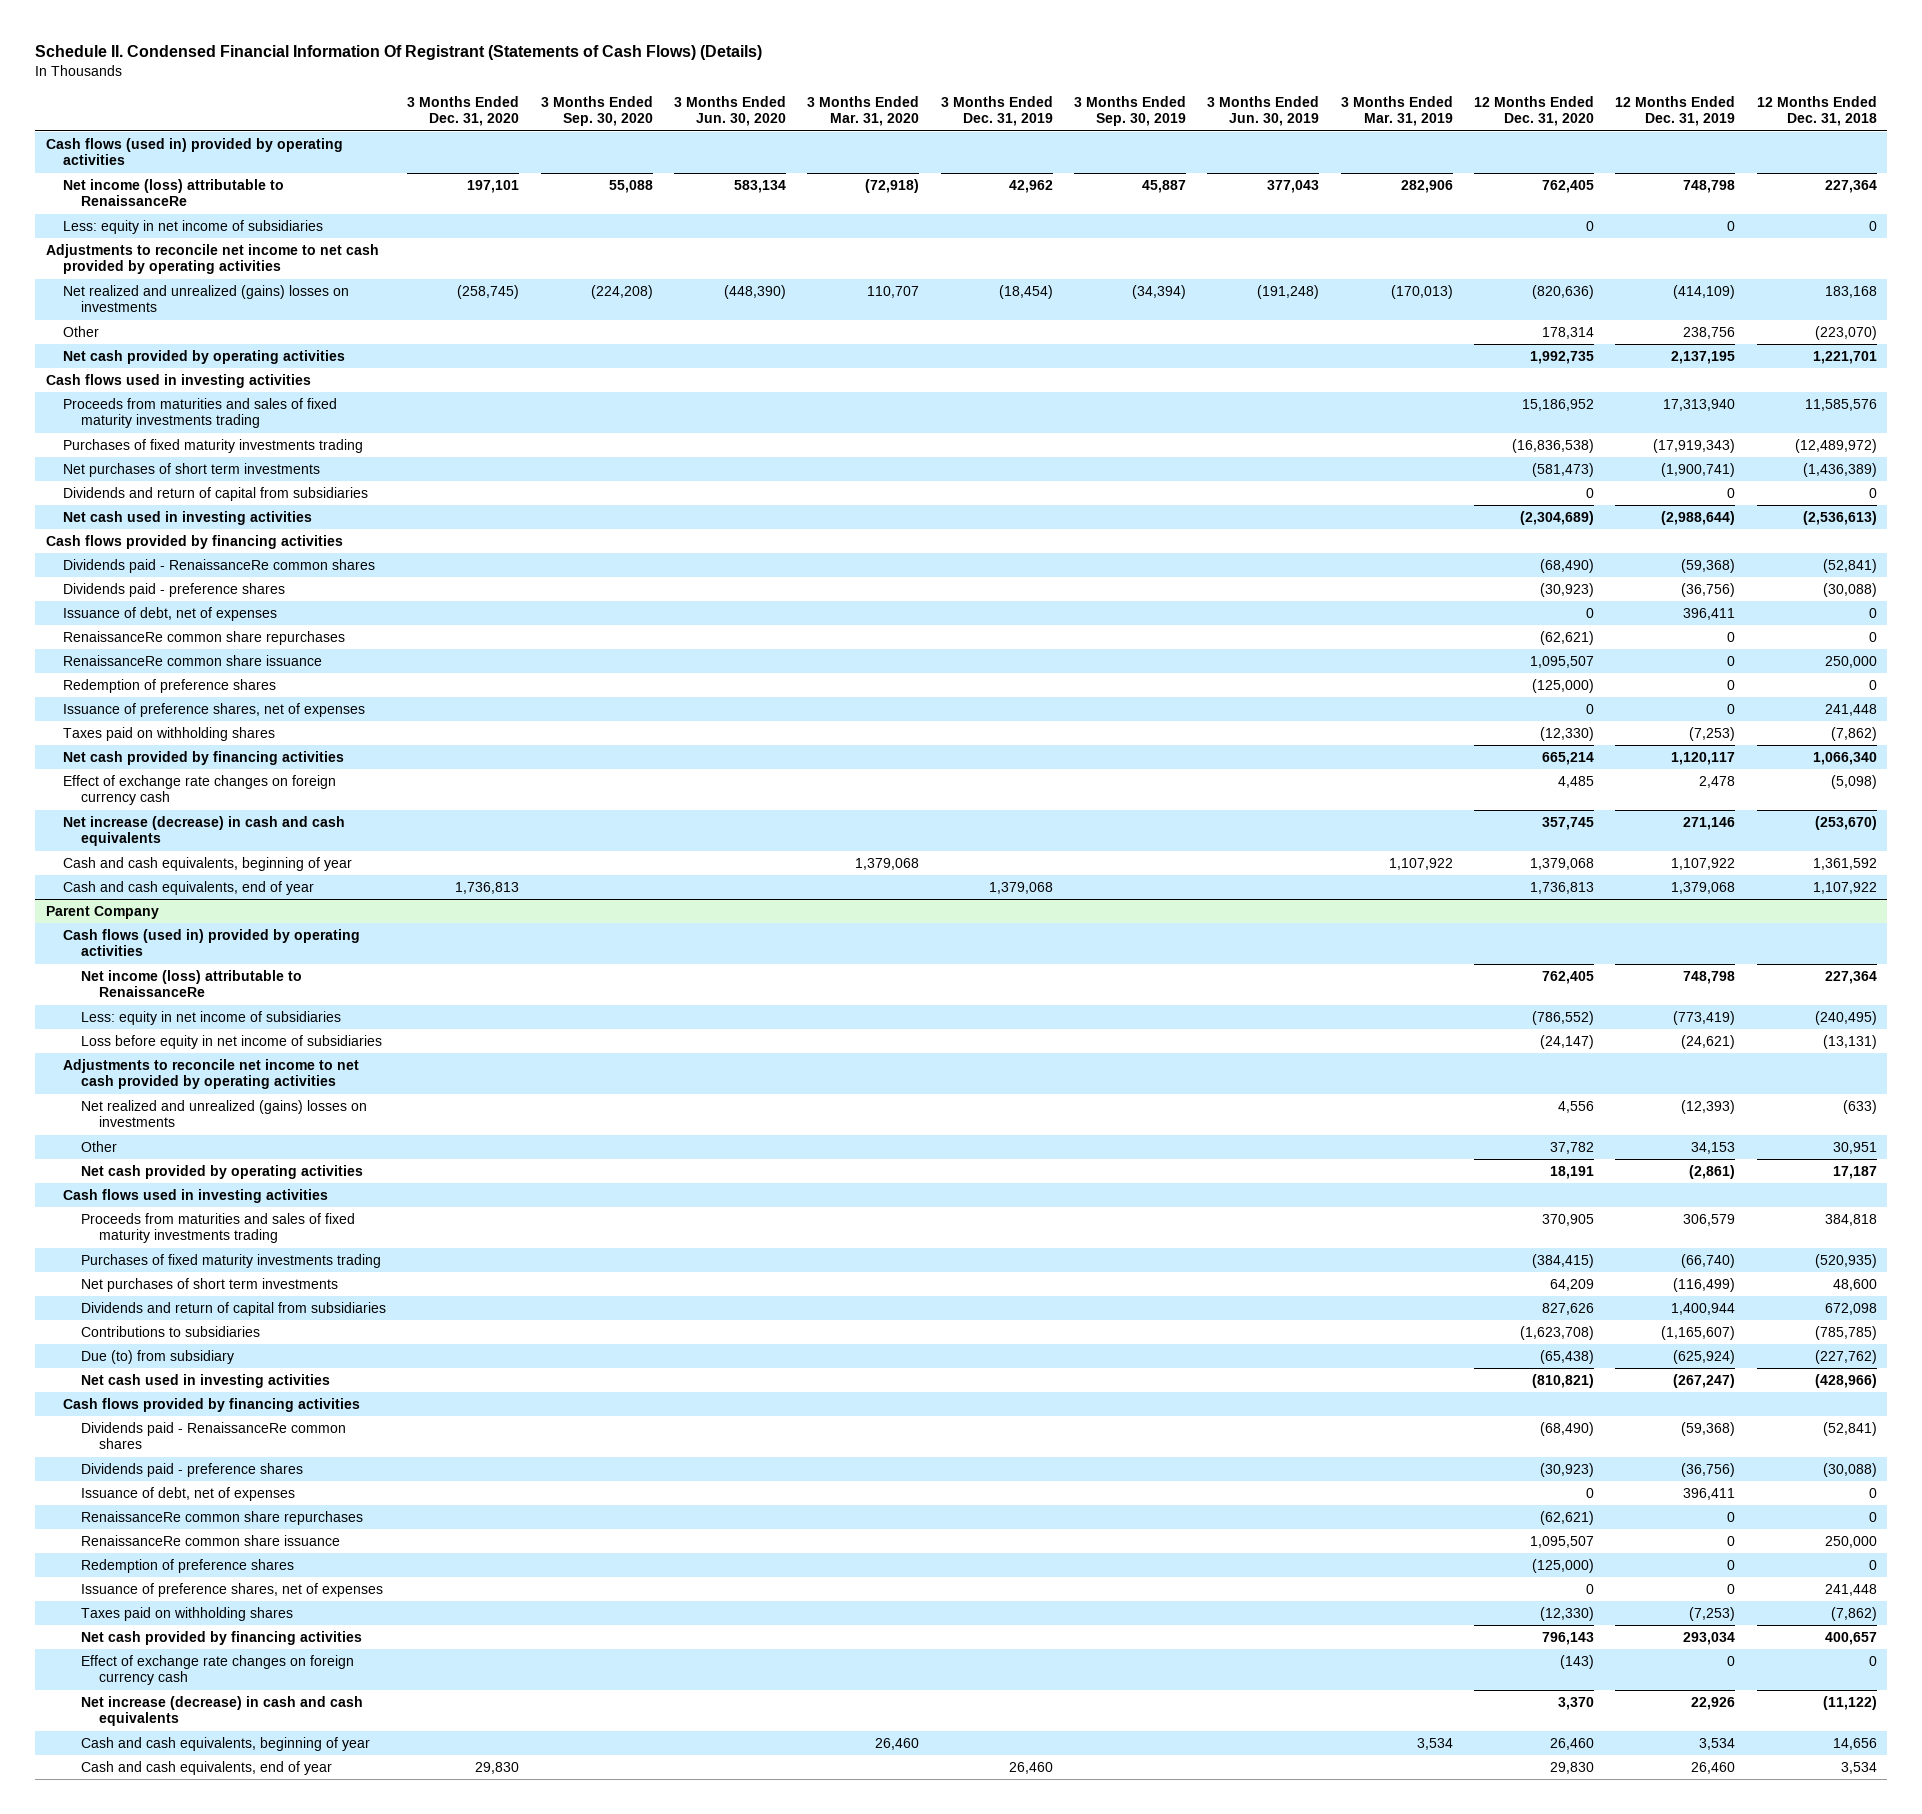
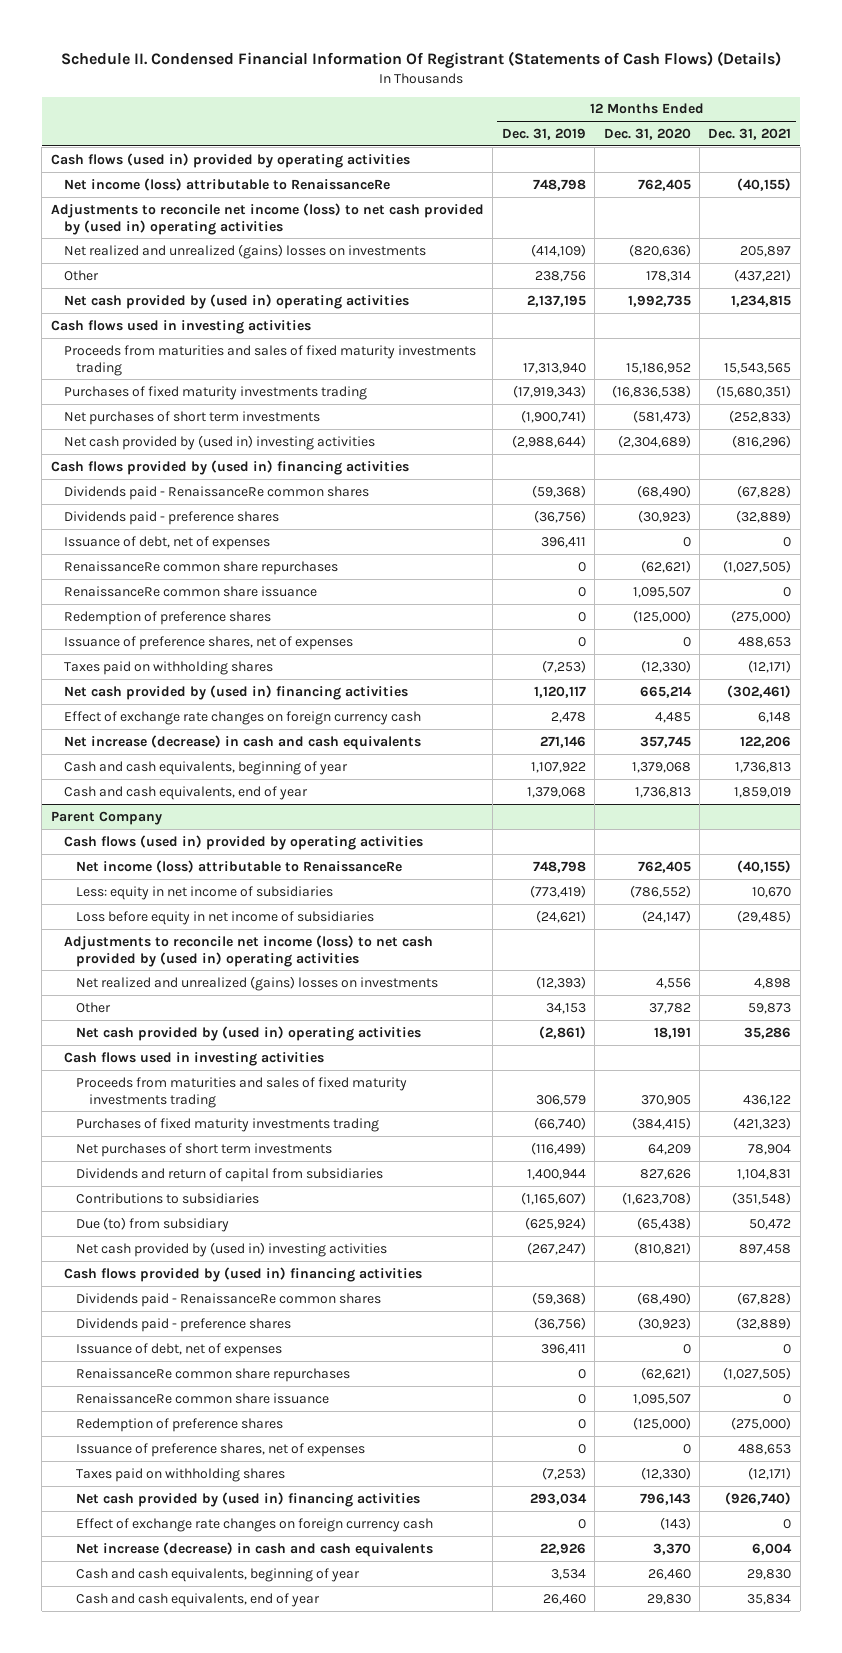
[407,95,520,127] 3 Months Ended Dec. 31, 2020 -> none
[540,95,653,127] 3 Months Ended Sep. 30, 2020 -> none
[673,95,786,127] 3 Months Ended Jun. 30, 2020 -> none
[807,95,920,127] 3 Months Ended Mar. 31, 2020 -> none
[940,95,1053,127] 3 Months Ended Dec. 31, 2019 -> none
[1073,95,1186,127] 3 Months Ended Sep. 30, 2019 -> none
[1207,95,1320,127] 3 Months Ended Jun. 30, 2019 -> none
[1340,95,1453,127] 3 Months Ended Mar. 31, 2019 -> none
[1756,95,1877,127] 12 Months Ended Dec. 31, 2018 -> none
none -> [708,127,792,140] Dec. 31, 2021
[63,219,324,234] Less: equity in net income of subsidiaries -> none
[45,243,379,275] Adjustments to reconcile net income to net cash provided by operating activities -> [50,202,484,235] Adjustments to reconcile net income (loss) to net cash provided by (used in) operating activities
[63,349,346,364] Net cash provided by operating activities -> [63,293,409,309] Net cash provided by (used in) operating activities
[63,486,369,501] Dividends and return of capital from subsidiaries -> none
[63,510,313,525] Net cash used in investing activities -> [63,434,375,450] Net cash provided by (used in) investing activities
[45,534,343,549] Cash flows provided by financing activities -> [50,459,409,475] Cash flows provided by (used in) financing activities
[63,750,345,765] Net cash provided by financing activities -> [63,684,408,700] Net cash provided by (used in) financing activities
[63,1058,360,1090] Adjustments to reconcile net income to net cash provided by operating activities -> [63,934,433,967] Adjustments to reconcile net income (loss) to net cash provided by (used in) operating activities
[80,1164,363,1179] Net cash provided by operating activities -> [76,1025,422,1041] Net cash provided by (used in) operating activities
[80,1373,330,1388] Net cash used in investing activities -> [76,1241,388,1257] Net cash provided by (used in) investing activities
[63,1397,361,1412] Cash flows provided by financing activities -> [63,1266,422,1282] Cash flows provided by (used in) financing activities
[80,1630,362,1645] Net cash provided by financing activities -> [76,1491,421,1507] Net cash provided by (used in) financing activities

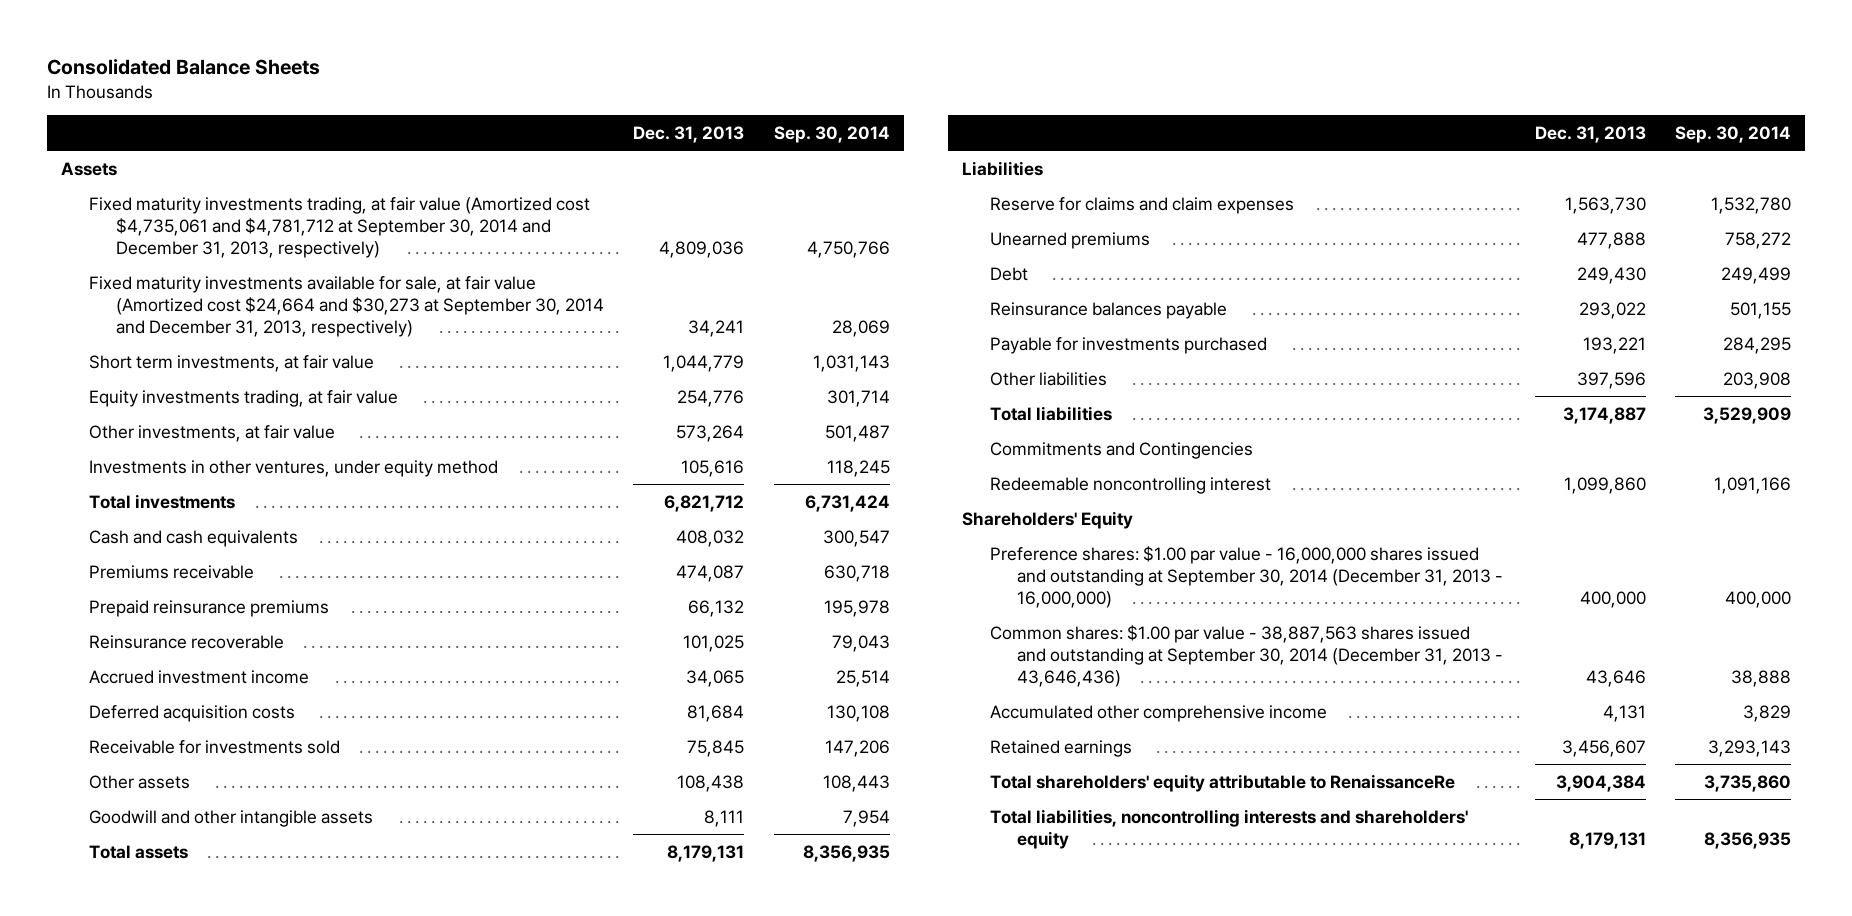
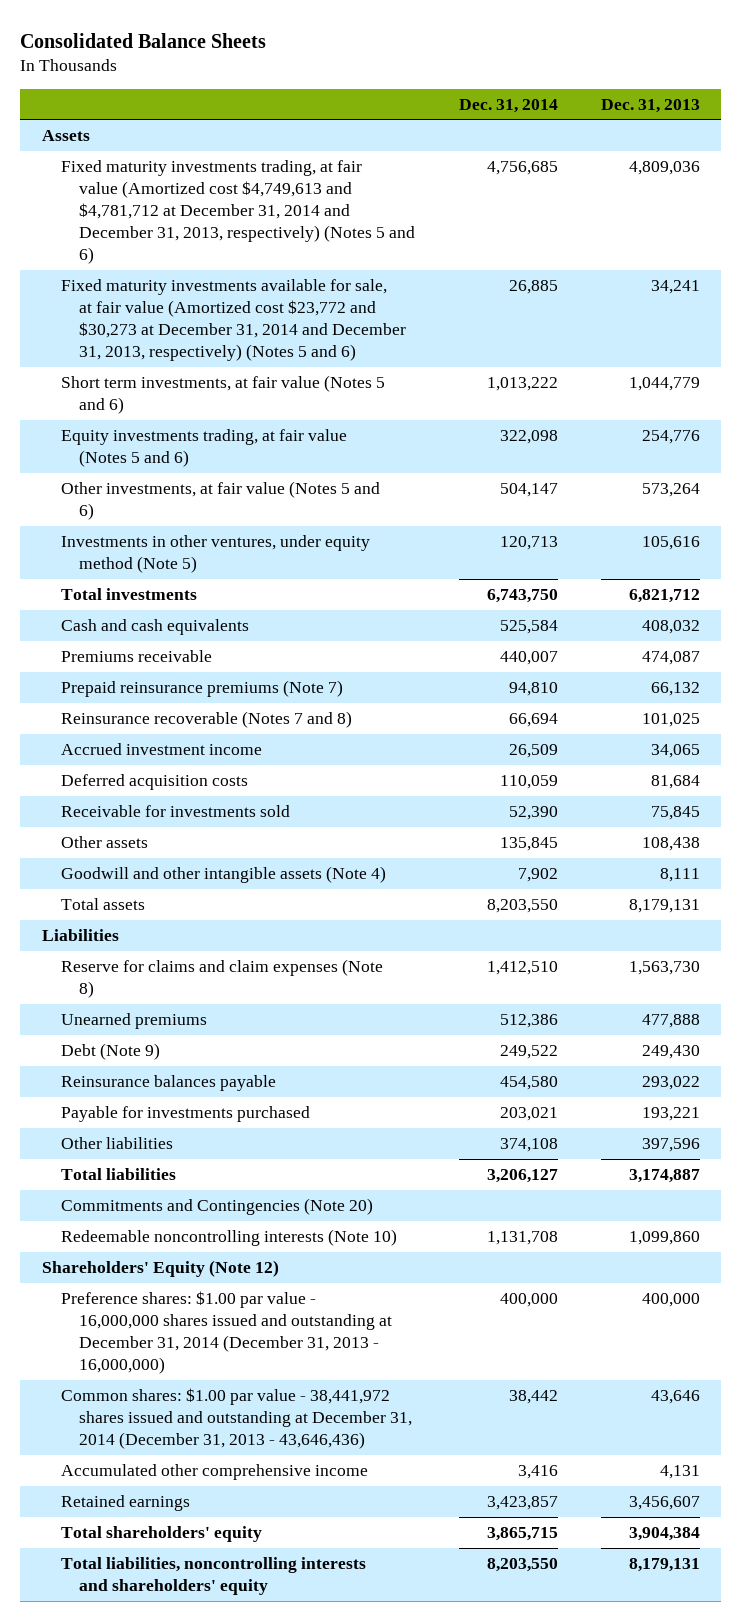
[773,125,890,143] Sep. 30, 2014 -> none
none -> [458,98,558,113] Dec. 31, 2014
[88,196,590,259] Fixed maturity investments trading, at fair value (Amortized cost $4,735,061 and $4,781,712 at September 30, 2014 and December 31, 2013, respectively) -> [60,160,416,265] Fixed maturity investments trading, at fair value (Amortized cost $4,749,613 and $4,781,712 at December 31, 2014 and December 31, 2013, respectively) (Notes 5 and 6)
[88,275,605,338] Fixed maturity investments available for sale, at fair value (Amortized cost $24,664 and $30,273 at September 30, 2014 and December 31, 2013, respectively) -> [60,279,407,362] Fixed maturity investments available for sale, at fair value (Amortized cost $23,772 and $30,273 at December 31, 2014 and December 31, 2013, respectively) (Notes 5 and 6)
[88,354,374,372] Short term investments, at fair value -> [60,375,385,415] Short term investments, at fair value (Notes 5 and 6)
[88,389,398,407] Equity investments trading, at fair value -> [60,429,347,468] Equity investments trading, at fair value (Notes 5 and 6)
[88,424,335,442] Other investments, at fair value -> [60,481,380,521] Other investments, at fair value (Notes 5 and 6)
[88,459,498,477] Investments in other ventures, under equity method -> [60,535,370,574] Investments in other ventures, under equity method (Note 5)
[88,599,329,617] Prepaid reinsurance premiums -> [60,680,343,698] Prepaid reinsurance premiums (Note 7)
[88,634,284,649] Reinsurance recoverable -> [60,711,352,729] Reinsurance recoverable (Notes 7 and 8)
[88,809,373,827] Goodwill and other intangible assets -> [60,866,386,884] Goodwill and other intangible assets (Note 4)
[989,196,1294,214] Reserve for claims and claim expenses -> [60,959,383,999] Reserve for claims and claim expenses (Note 8)
[989,266,1028,281] Debt -> [60,1043,160,1061] Debt (Note 9)
[989,441,1253,459] Commitments and Contingencies -> [60,1198,373,1216] Commitments and Contingencies (Note 20)
[989,476,1271,494] Redeemable noncontrolling interest -> [60,1229,397,1247] Redeemable noncontrolling interests (Note 10)
[962,510,1134,529] Shareholders' Equity -> [41,1260,279,1278] Shareholders' Equity (Note 12)
[989,545,1504,609] Preference shares: $1.00 par value - 16,000,000 shares issued and outstanding at September 30, 2014 (December 31, 2013 - 16,000,000) -> [60,1291,393,1375] Preference shares: $1.00 par value - 16,000,000 shares issued and outstanding at December 31, 2014 (December 31, 2013 - 16,000,000)
[989,624,1504,688] Common shares: $1.00 par value - 38,887,563 shares issued and outstanding at September 30, 2014 (December 31, 2013 - 43,646,436) -> [60,1388,413,1450] Common shares: $1.00 par value - 38,441,972 shares issued and outstanding at December 31, 2014 (December 31, 2013 - 43,646,436)
[989,773,1455,792] Total shareholders' equity attributable to RenaissanceRe -> [60,1526,262,1543] Total shareholders' equity

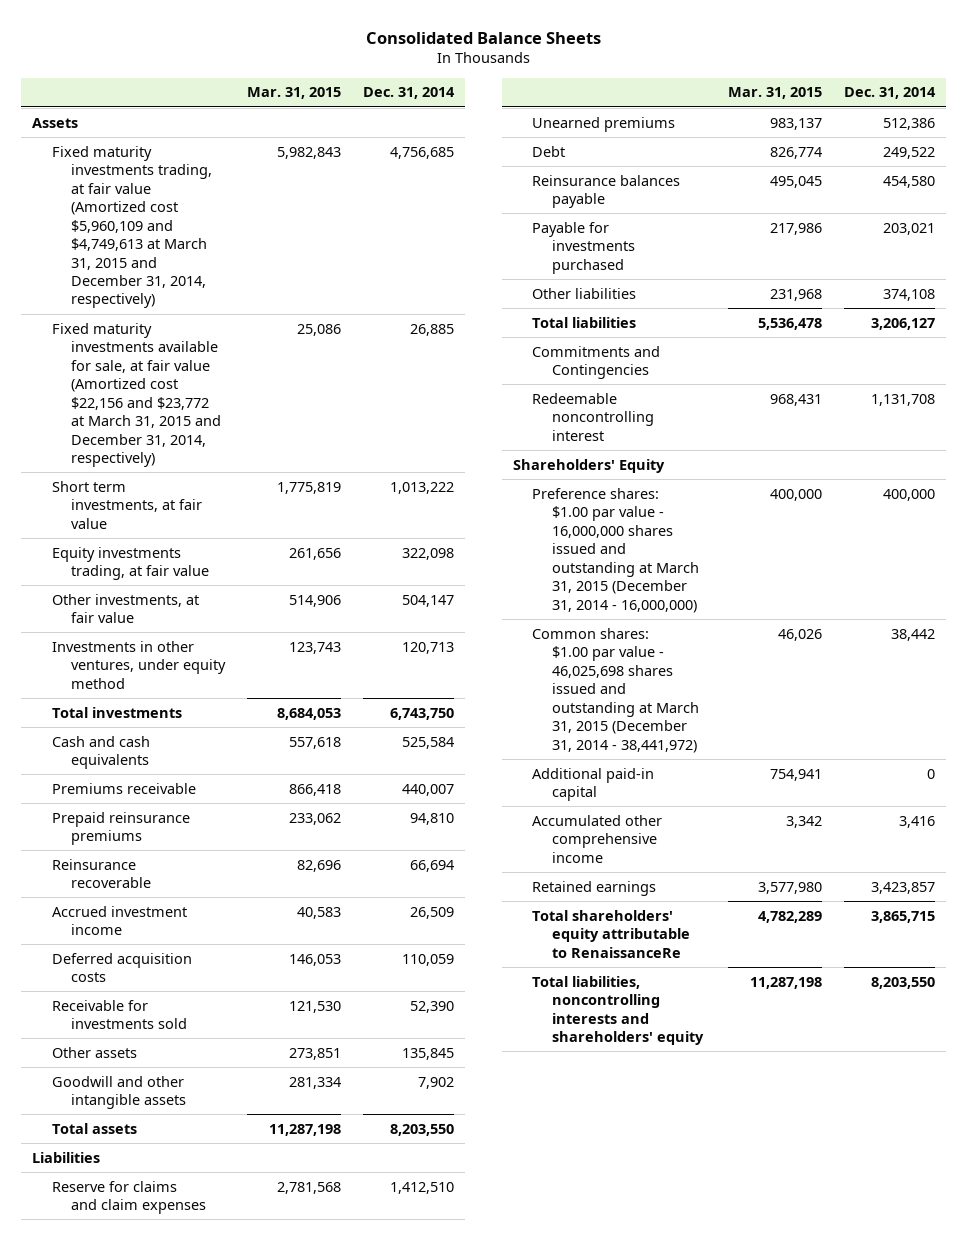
[600,98,700,113] Dec. 31, 2013 -> none
none -> [247,87,342,100] Mar. 31, 2015
[60,160,416,265] Fixed maturity investments trading, at fair value (Amortized cost $4,749,613 and $4,781,712 at December 31, 2014 and December 31, 2013, respectively) (Notes 5 and 6) -> [51,145,213,309] Fixed maturity investments trading, at fair value (Amortized cost $5,960,109 and $4,749,613 at March 31, 2015 and December 31, 2014, respectively)
[60,279,407,362] Fixed maturity investments available for sale, at fair value (Amortized cost $23,772 and $30,273 at December 31, 2014 and December 31, 2013, respectively) (Notes 5 and 6) -> [51,322,222,467] Fixed maturity investments available for sale, at fair value (Amortized cost $22,156 and $23,772 at March 31, 2015 and December 31, 2014, respectively)
[60,375,385,415] Short term investments, at fair value (Notes 5 and 6) -> [51,480,203,529] Short term investments, at fair value
[60,429,347,468] Equity investments trading, at fair value (Notes 5 and 6) -> [51,546,210,581] Equity investments trading, at fair value
[60,481,380,521] Other investments, at fair value (Notes 5 and 6) -> [51,593,199,624] Other investments, at fair value
[60,535,370,574] Investments in other ventures, under equity method (Note 5) -> [51,640,227,689] Investments in other ventures, under equity method
[60,680,343,698] Prepaid reinsurance premiums (Note 7) -> [51,811,190,846] Prepaid reinsurance premiums
[60,711,352,729] Reinsurance recoverable (Notes 7 and 8) -> [51,858,152,889] Reinsurance recoverable
[60,866,386,884] Goodwill and other intangible assets (Note 4) -> [51,1075,187,1110] Goodwill and other intangible assets
[60,959,383,999] Reserve for claims and claim expenses (Note 8) -> [51,1180,207,1215] Reserve for claims and claim expenses
[60,1043,160,1061] Debt (Note 9) -> [532,145,566,157] Debt
[60,1198,373,1216] Commitments and Contingencies (Note 20) -> [532,345,661,380] Commitments and Contingencies
[60,1229,397,1247] Redeemable noncontrolling interests (Note 10) -> [532,392,655,441] Redeemable noncontrolling interest
[41,1260,279,1278] Shareholders' Equity (Note 12) -> [512,458,665,473] Shareholders' Equity
[60,1291,393,1375] Preference shares: $1.00 par value - 16,000,000 shares issued and outstanding at December 31, 2014 (December 31, 2013 - 16,000,000) -> [532,487,700,613] Preference shares: $1.00 par value - 16,000,000 shares issued and outstanding at March 31, 2015 (December 31, 2014 - 16,000,000)
[60,1388,413,1450] Common shares: $1.00 par value - 38,441,972 shares issued and outstanding at December 31, 2014 (December 31, 2013 - 43,646,436) -> [532,627,700,753] Common shares: $1.00 par value - 46,025,698 shares issued and outstanding at March 31, 2015 (December 31, 2014 - 38,441,972)
none -> [532,767,655,802] Additional paid-in capital
[60,1526,262,1543] Total shareholders' equity -> [532,909,691,958] Total shareholders' equity attributable to RenaissanceRe

